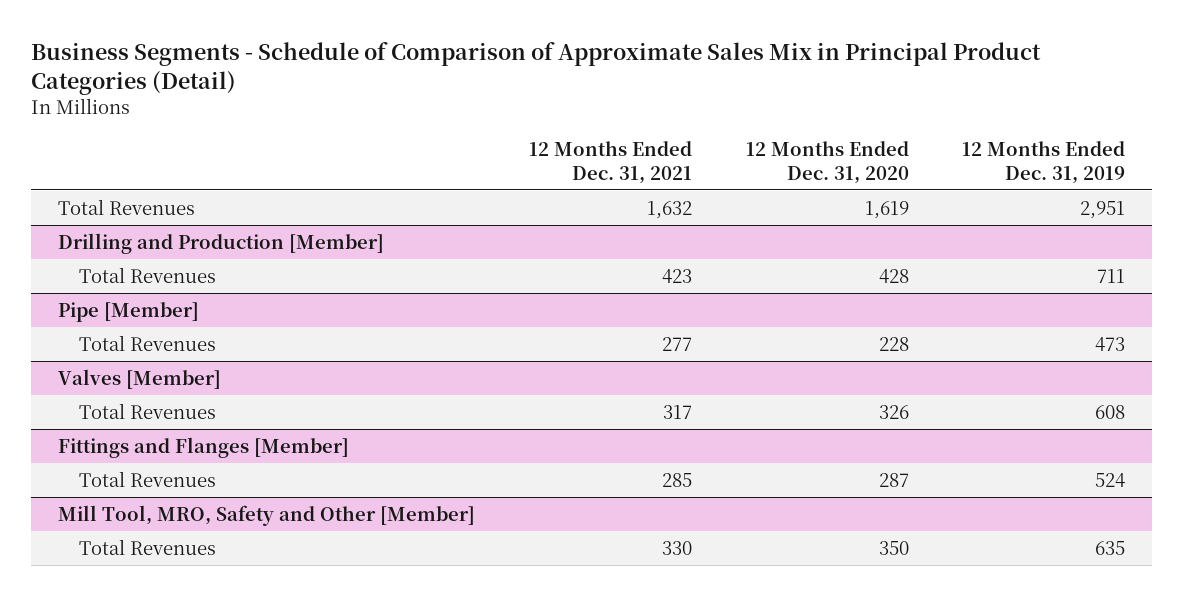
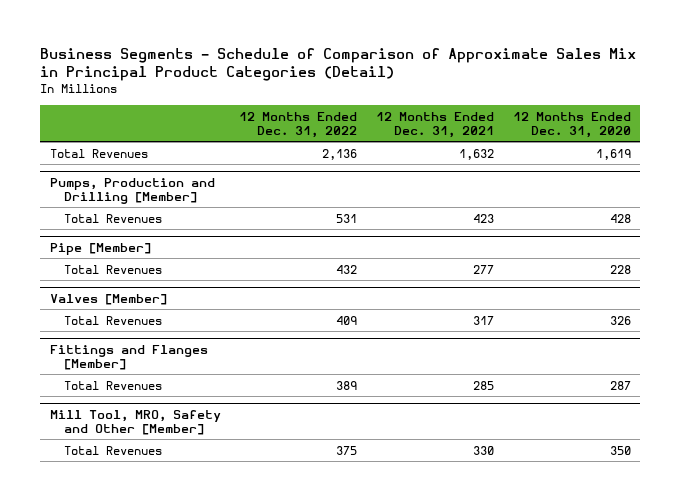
[962,141,1126,184] 12 Months Ended Dec. 31, 2019 -> none
none -> [239,111,358,138] 12 Months Ended Dec. 31, 2022
[58,232,385,254] Drilling and Production [Member] -> [49,177,215,204] Pumps, Production and Drilling [Member]

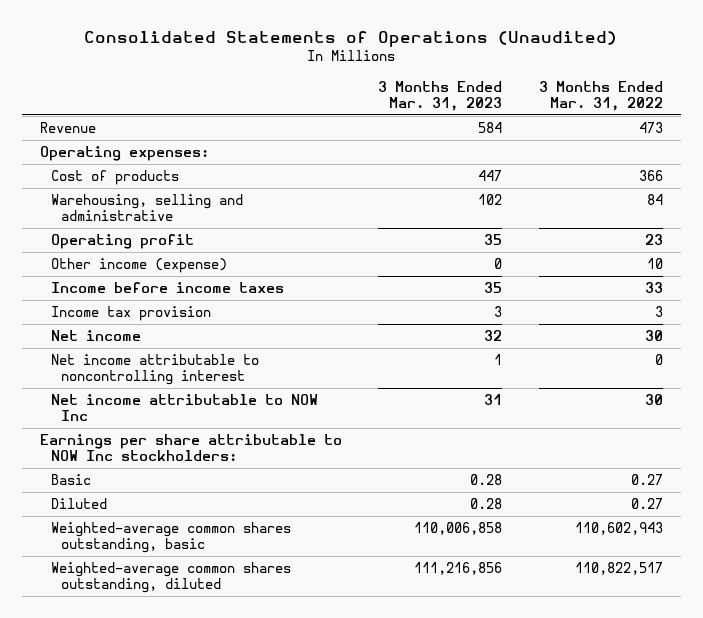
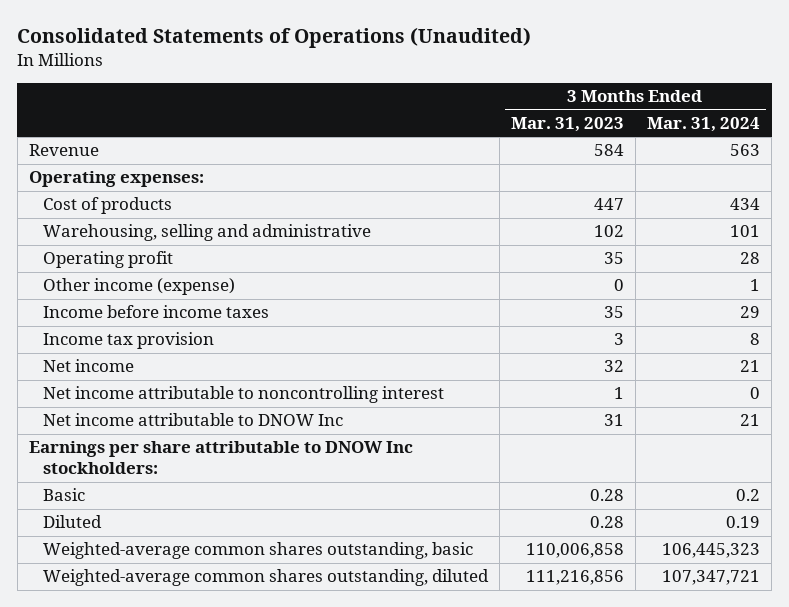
[538,81,663,111] 3 Months Ended Mar. 31, 2022 -> none
none -> [647,116,761,132] Mar. 31, 2024
[50,394,318,422] Net income attributable to NOW Inc -> [42,413,343,427] Net income attributable to DNOW Inc
[40,434,343,462] Earnings per share attributable to NOW Inc stockholders: -> [28,441,413,475] Earnings per share attributable to DNOW Inc stockholders:

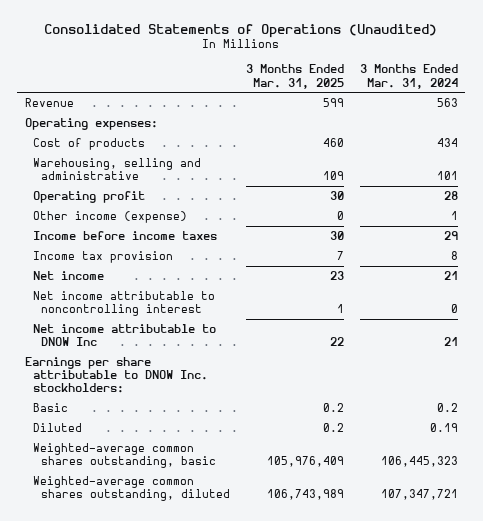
[510,116,624,132] Mar. 31, 2023 -> none
none -> [245,64,344,89] 3 Months Ended Mar. 31, 2025
[28,441,413,475] Earnings per share attributable to DNOW Inc stockholders: -> [25,357,208,394] Earnings per share attributable to DNOW Inc. stockholders:

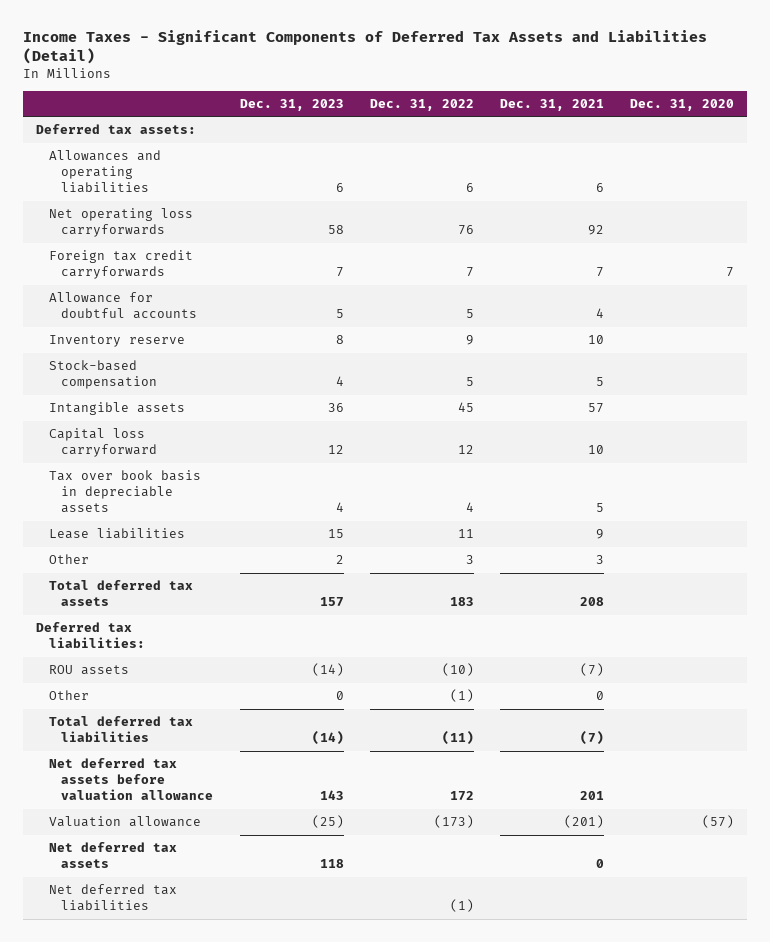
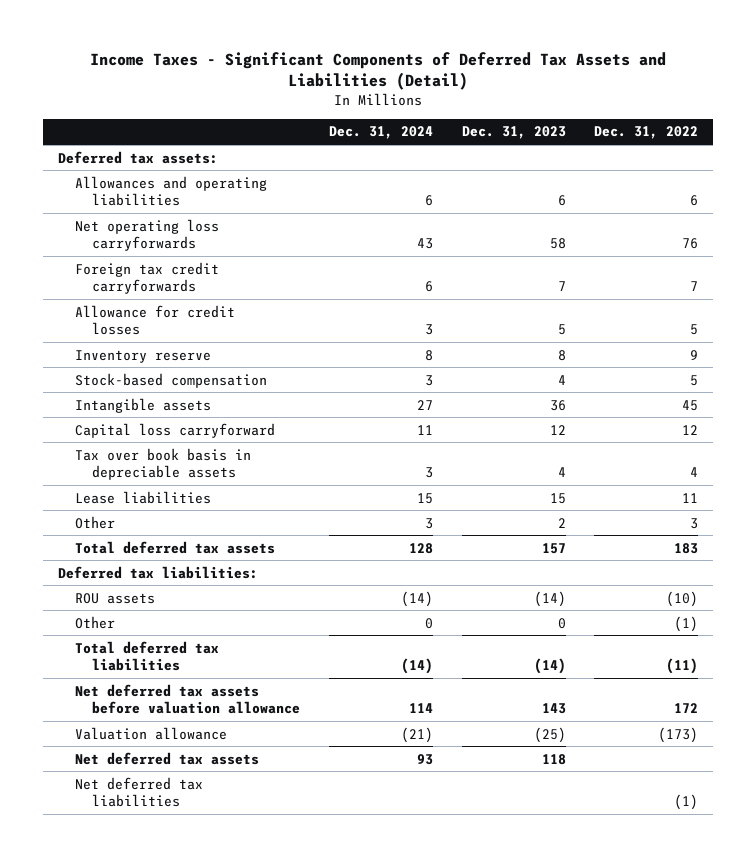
[500,98,605,111] Dec. 31, 2021 -> none
[630,98,735,111] Dec. 31, 2020 -> none
none -> [329,126,434,140] Dec. 31, 2024
[48,292,198,320] Allowance for doubtful accounts -> [74,304,235,335] Allowance for credit losses

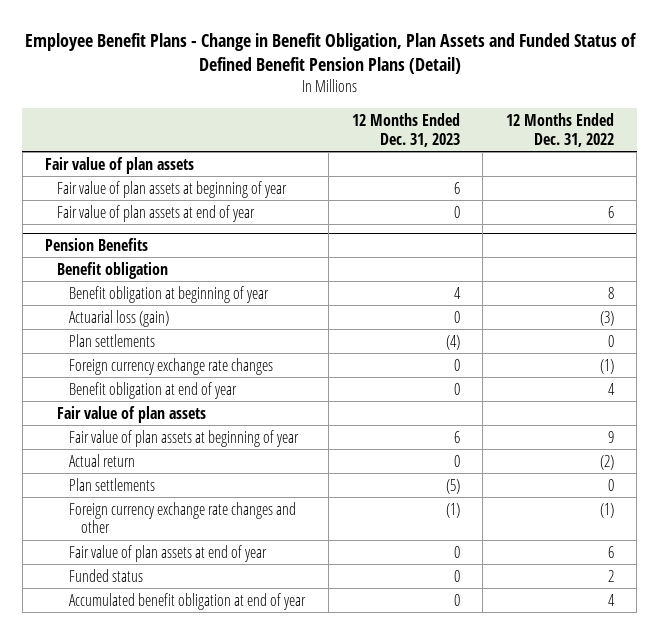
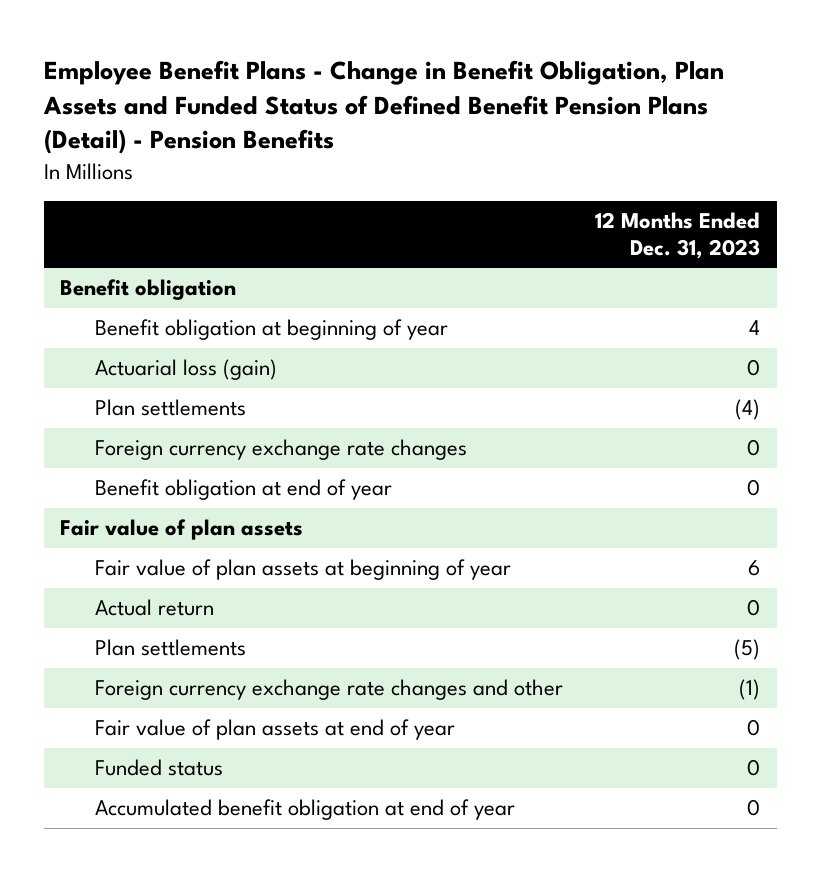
[24,32,637,75] Employee Benefit Plans - Change in Benefit Obligation, Plan Assets and Funded Status of Defined Benefit Pension Plans (Detail) -> [42,59,724,155] Employee Benefit Plans - Change in Benefit Obligation, Plan Assets and Funded Status of Defined Benefit Pension Plans (Detail) - Pension Benefits
[505,112,614,147] 12 Months Ended Dec. 31, 2022 -> none
[45,156,195,174] Fair value of plan assets -> none
[57,180,288,198] Fair value of plan assets at beginning of year -> none
[57,204,256,222] Fair value of plan assets at end of year -> none
[45,238,149,252] Pension Benefits -> none

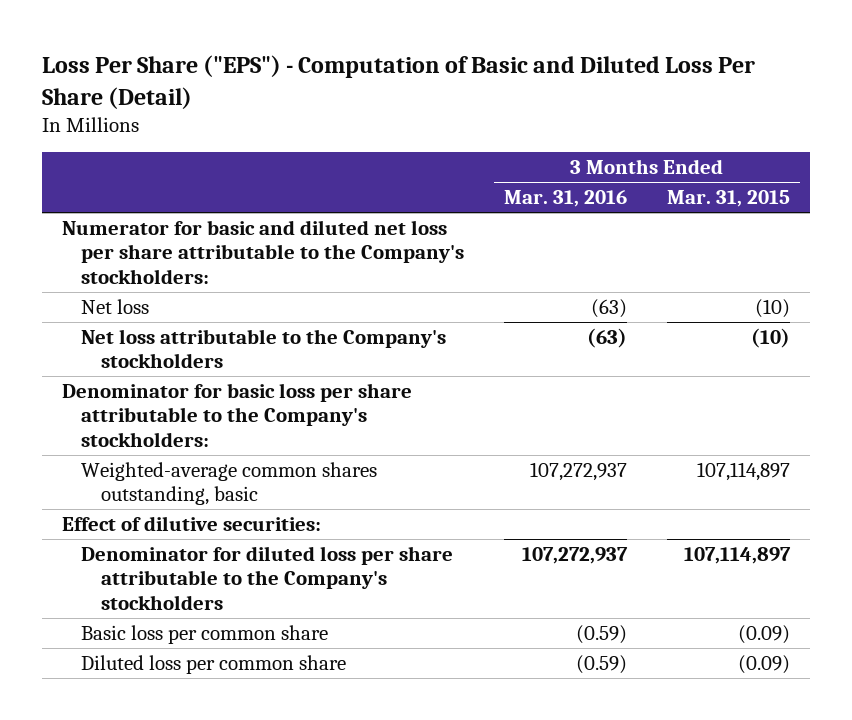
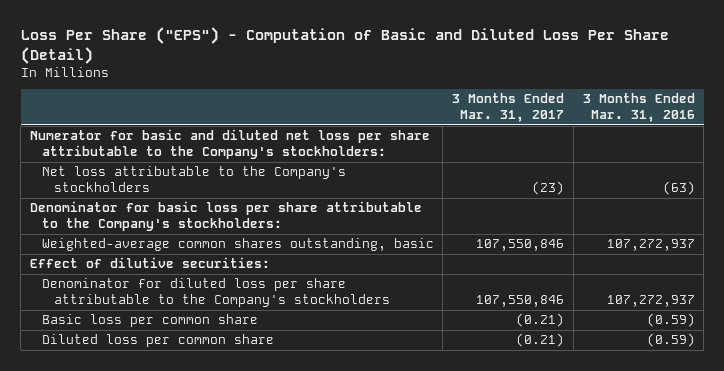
[667,190,791,208] Mar. 31, 2015 -> none
none -> [452,93,565,123] 3 Months Ended Mar. 31, 2017
[81,298,150,314] Net loss -> none

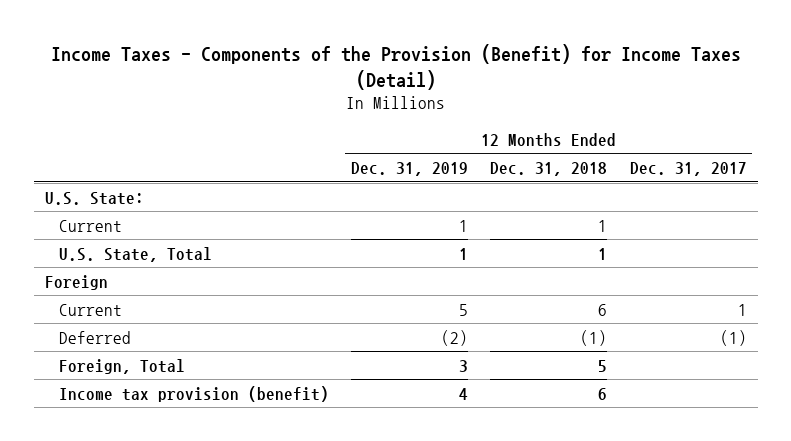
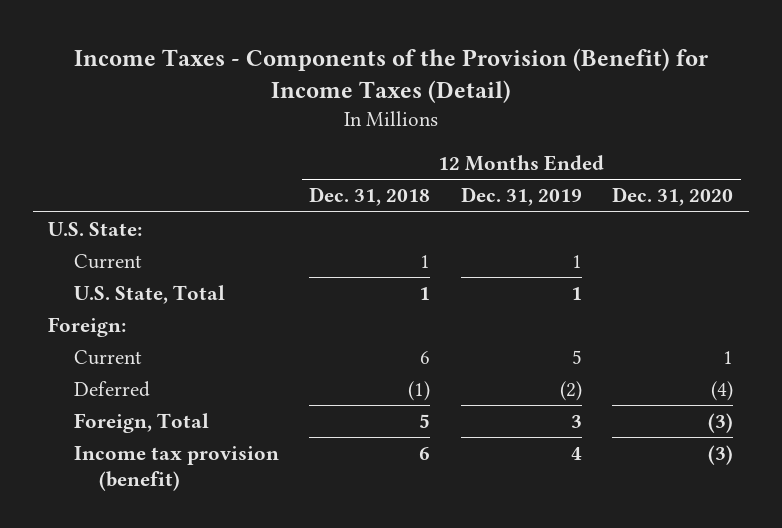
[629,161,747,176] Dec. 31, 2017 -> none
none -> [612,187,734,207] Dec. 31, 2020
[44,274,108,290] Foreign -> [48,316,127,337] Foreign:

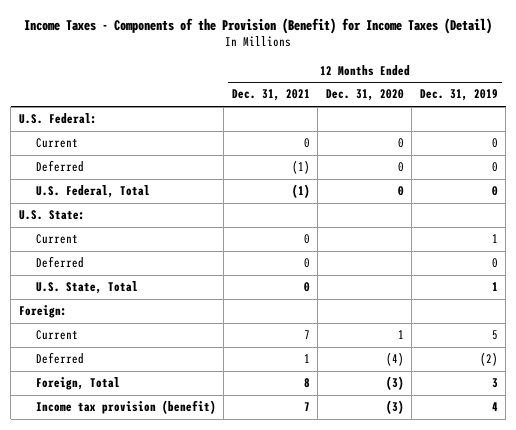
[309,187,431,207] Dec. 31, 2018 -> none
none -> [231,89,310,102] Dec. 31, 2021
none -> [18,113,97,125] U.S. Federal:
none -> [35,138,78,149] Current
none -> [35,160,84,173] Deferred
none -> [35,185,150,199] U.S. Federal, Total
none -> [35,256,84,269] Deferred

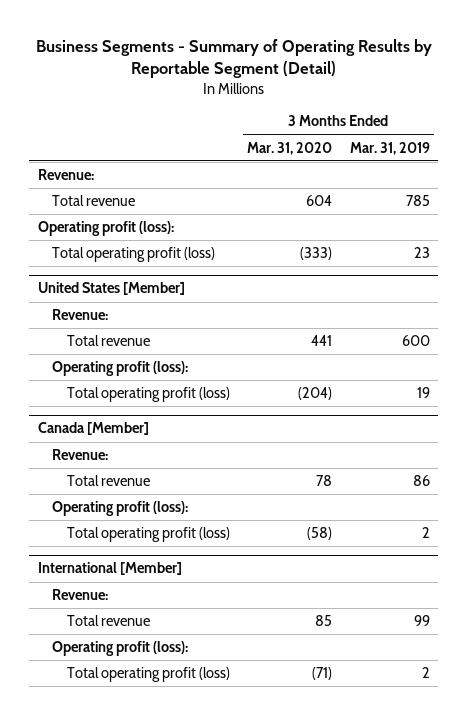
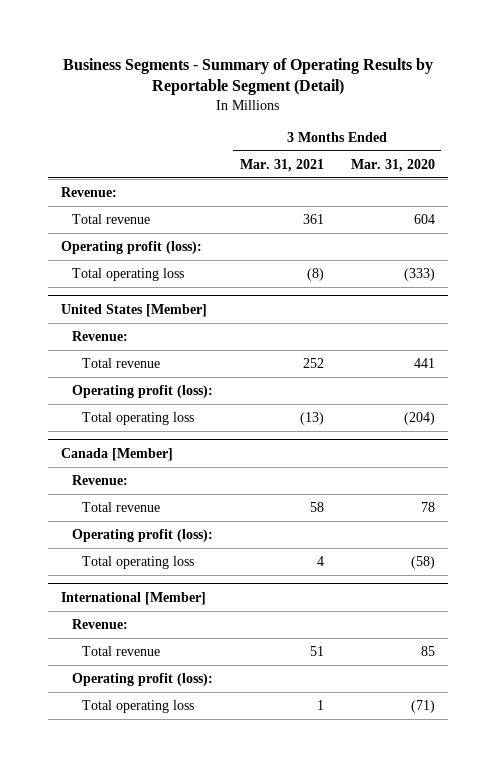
[349,141,430,155] Mar. 31, 2019 -> none
none -> [239,159,324,173] Mar. 31, 2021
[52,247,216,263] Total operating profit (loss) -> [71,268,184,282] Total operating loss
[66,387,230,403] Total operating profit (loss) -> [82,412,195,426] Total operating loss
[66,527,230,543] Total operating profit (loss) -> [82,556,195,570] Total operating loss
[66,667,230,683] Total operating profit (loss) -> [82,700,195,714] Total operating loss

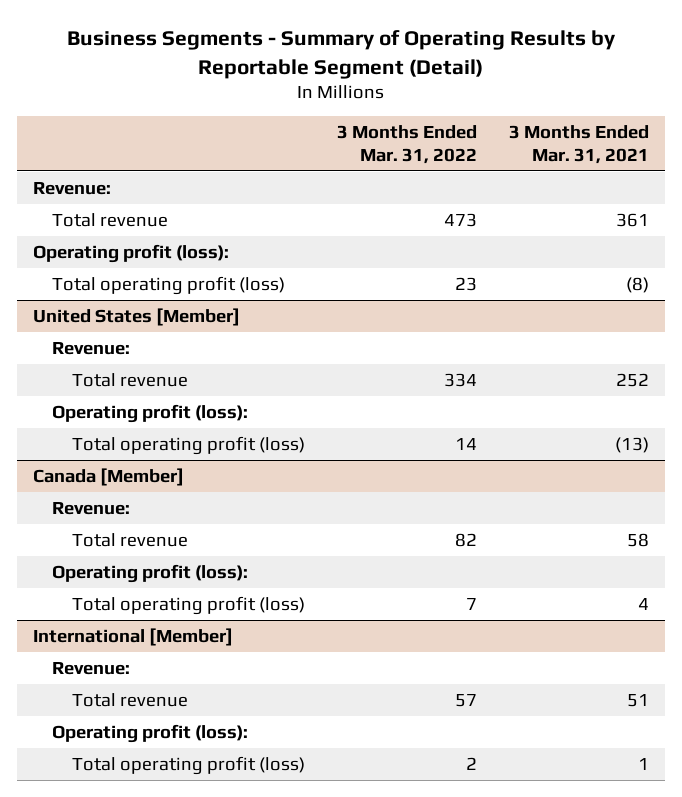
[350,159,435,173] Mar. 31, 2020 -> none
none -> [337,125,478,164] 3 Months Ended Mar. 31, 2022
[71,268,184,282] Total operating loss -> [52,275,286,295] Total operating profit (loss)
[82,412,195,426] Total operating loss -> [72,435,306,455] Total operating profit (loss)
[82,556,195,570] Total operating loss -> [72,595,306,615] Total operating profit (loss)
[82,700,195,714] Total operating loss -> [72,755,306,775] Total operating profit (loss)

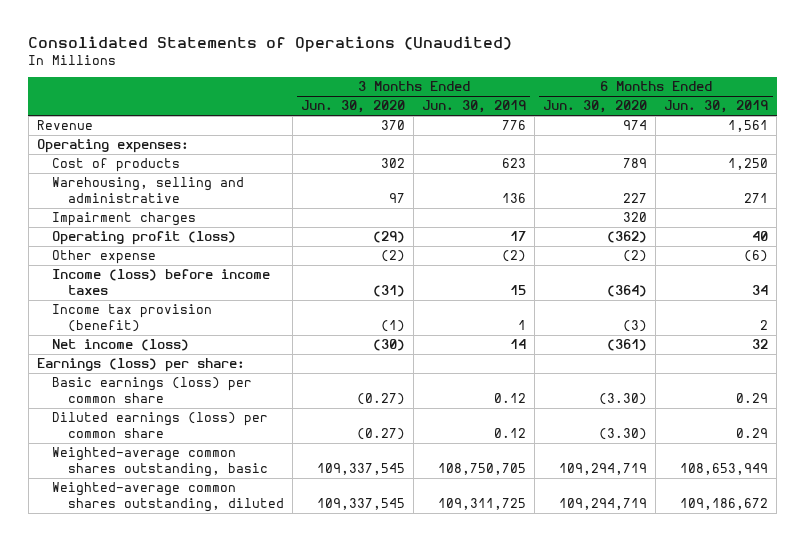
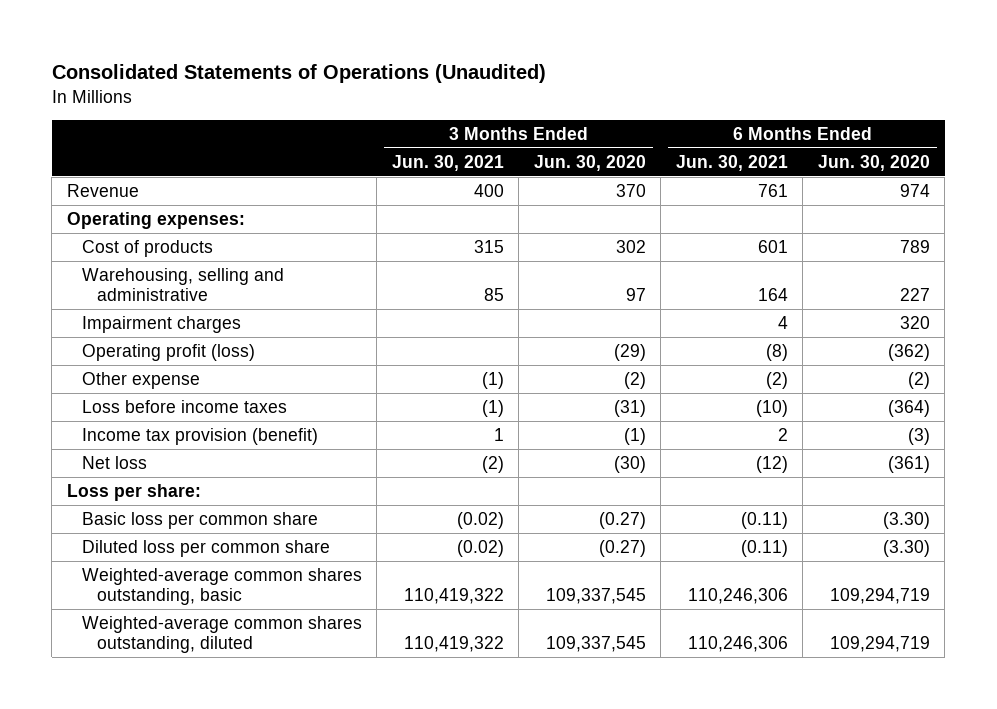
[422,100,527,114] Jun. 30, 2019 -> none
[664,100,769,114] Jun. 30, 2019 -> none
none -> [391,154,504,171] Jun. 30, 2021
none -> [675,154,788,171] Jun. 30, 2021
[52,269,271,295] Income (loss) before income taxes -> [81,399,287,413] Loss before income taxes
[52,339,190,352] Net income (loss) -> [81,455,147,469] Net loss
[36,358,245,373] Earnings (loss) per share: -> [66,483,201,501] Loss per share:
[52,377,253,403] Basic earnings (loss) per common share -> [81,511,318,529] Basic loss per common share
[52,412,269,438] Diluted earnings (loss) per common share -> [81,539,330,557] Diluted loss per common share

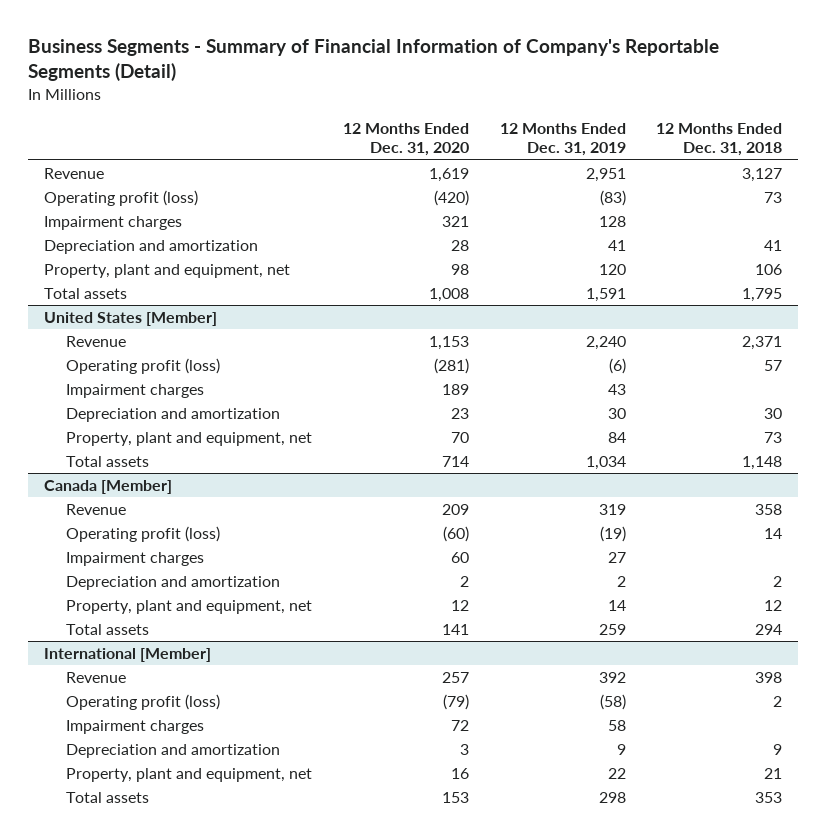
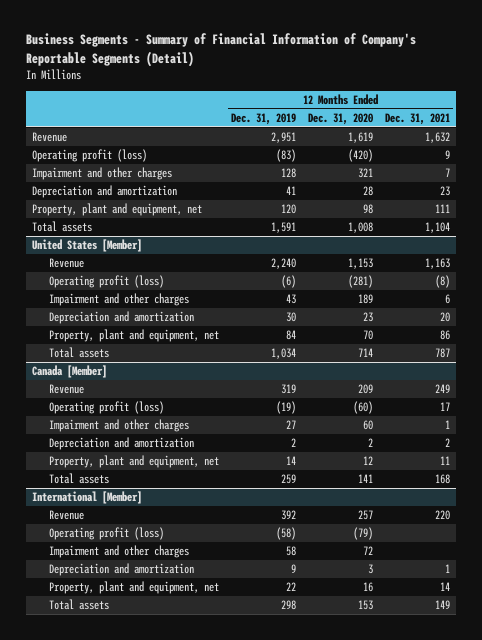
[656,122,783,157] 12 Months Ended Dec. 31, 2018 -> none
none -> [385,112,451,125] Dec. 31, 2021
[43,215,182,230] Impairment charges -> [32,167,173,181] Impairment and other charges
[66,383,205,398] Impairment charges -> [48,293,189,307] Impairment and other charges
[66,551,205,566] Impairment charges -> [48,419,189,433] Impairment and other charges
[66,719,205,734] Impairment charges -> [48,545,189,559] Impairment and other charges

